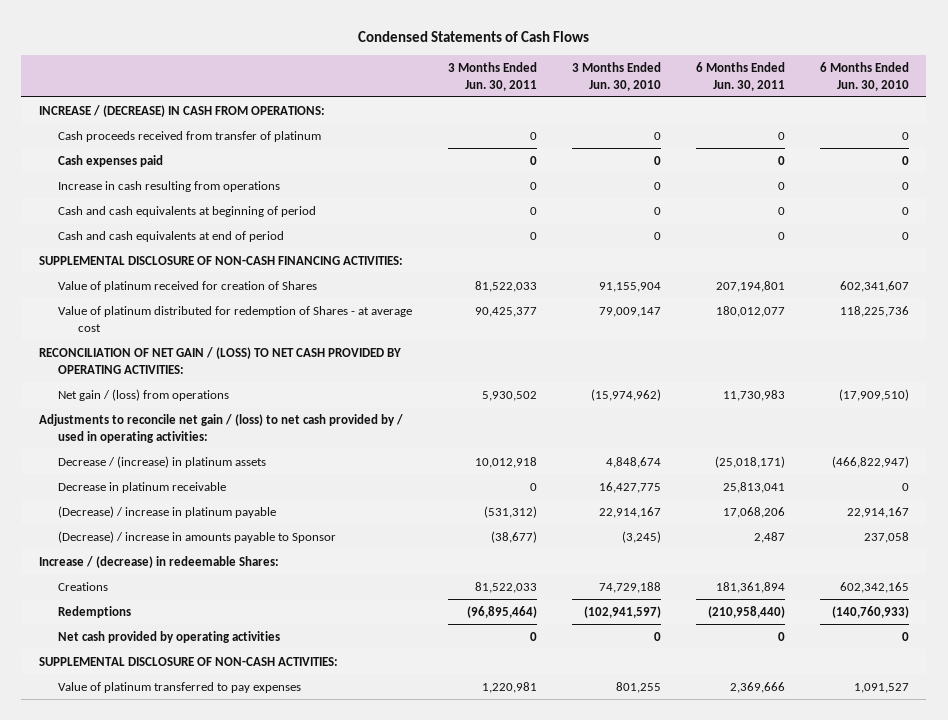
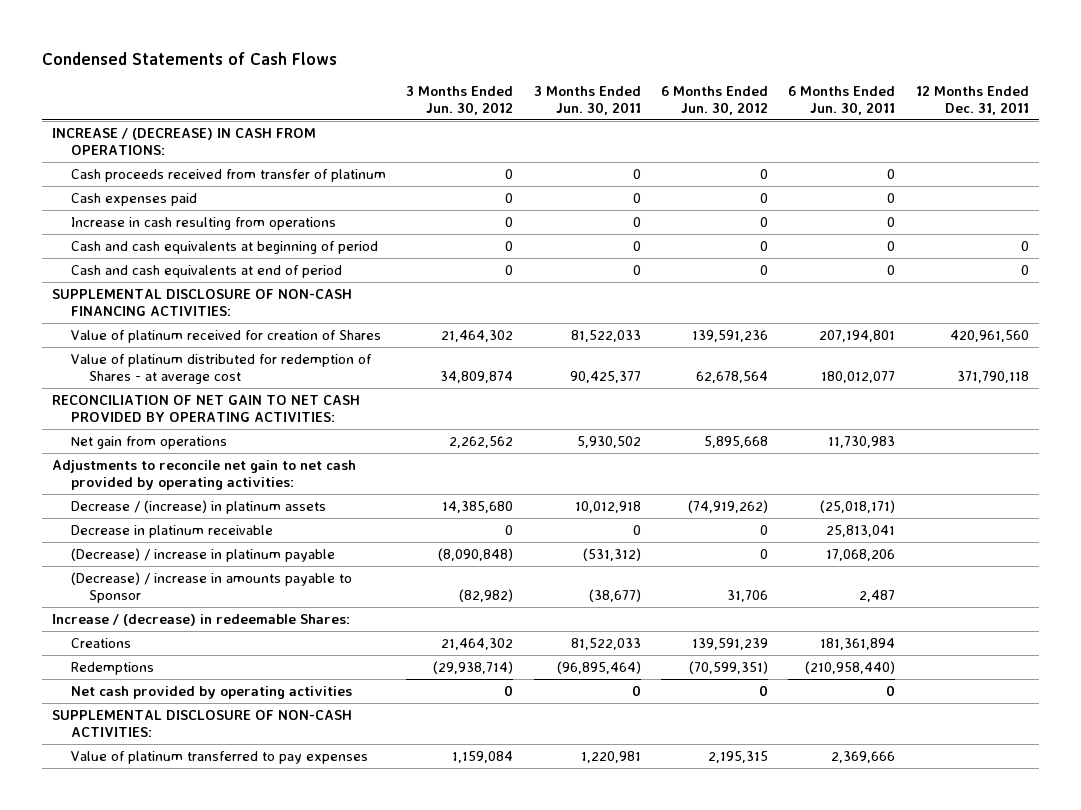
[571,61,661,91] 3 Months Ended Jun. 30, 2010 -> none
[819,61,909,91] 6 Months Ended Jun. 30, 2010 -> none
none -> [406,86,514,115] 3 Months Ended Jun. 30, 2012
none -> [660,86,768,115] 6 Months Ended Jun. 30, 2012
none -> [915,86,1029,115] 12 Months Ended Dec. 31, 2011
[38,346,401,374] RECONCILIATION OF NET GAIN / (LOSS) TO NET CASH PROVIDED BY OPERATING ACTIVITIES: -> [52,394,361,422] RECONCILIATION OF NET GAIN TO NET CASH PROVIDED BY OPERATING ACTIVITIES:
[58,388,230,401] Net gain / (loss) from operations -> [70,435,227,449] Net gain from operations
[38,413,403,443] Adjustments to reconcile net gain / (loss) to net cash provided by / used in operating activities: -> [52,459,357,490] Adjustments to reconcile net gain to net cash provided by operating activities:

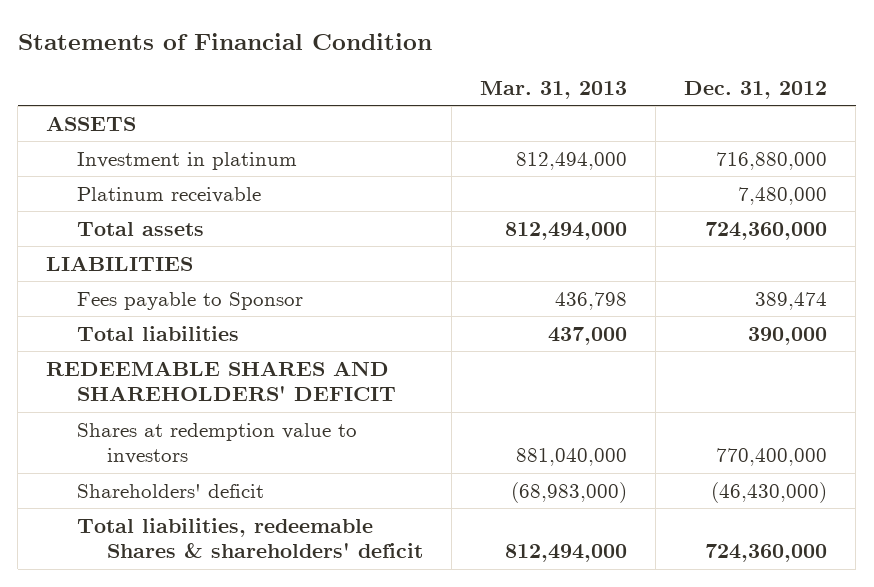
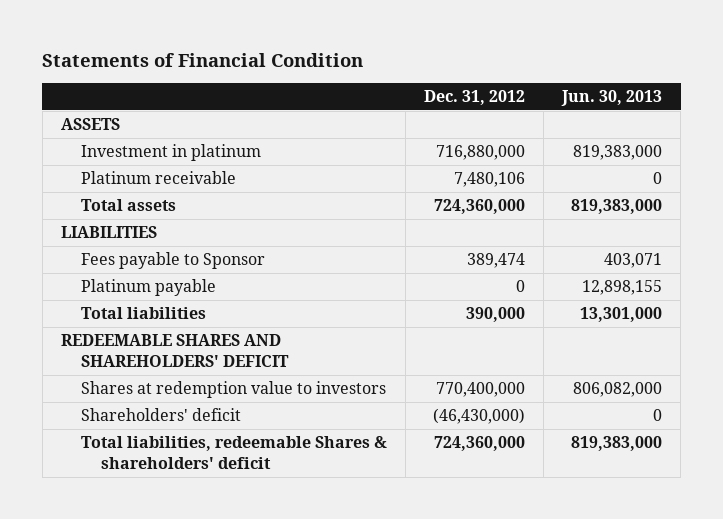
[480,80,628,99] Mar. 31, 2013 -> none
none -> [561,89,663,106] Jun. 30, 2013
[738,186,828,205] 7,480,000 -> [453,172,525,188] 7,480,106
none -> [80,279,216,297] Platinum payable

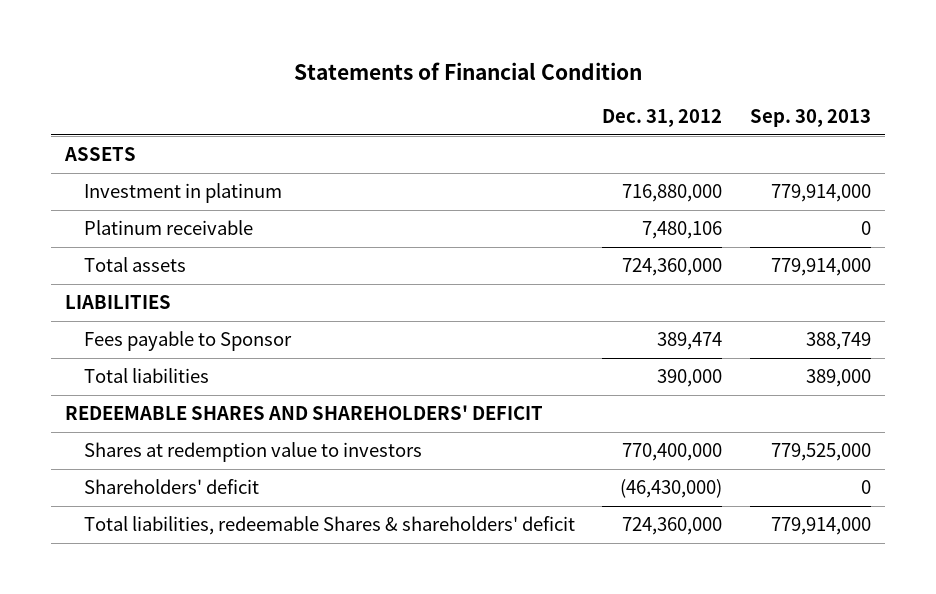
[561,89,663,106] Jun. 30, 2013 -> none
none -> [749,109,871,128] Sep. 30, 2013
[80,279,216,297] Platinum payable -> none

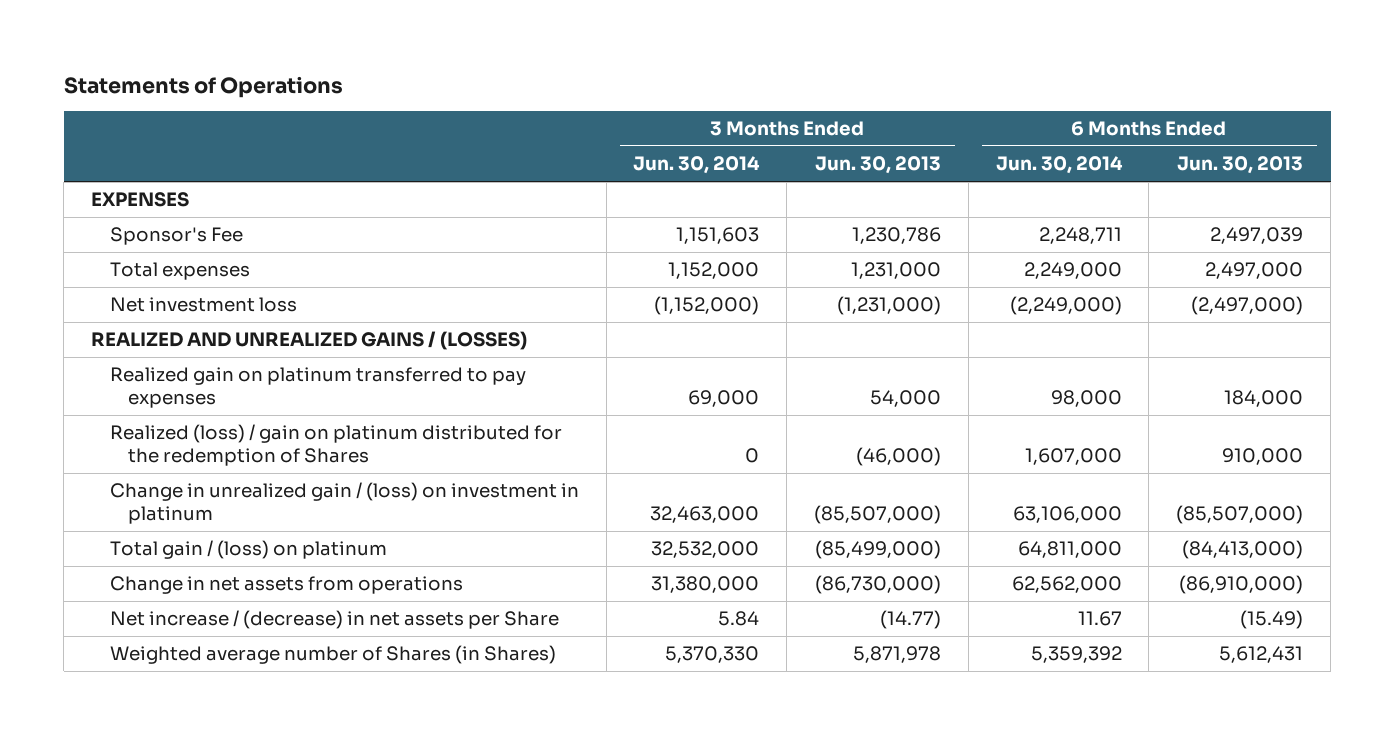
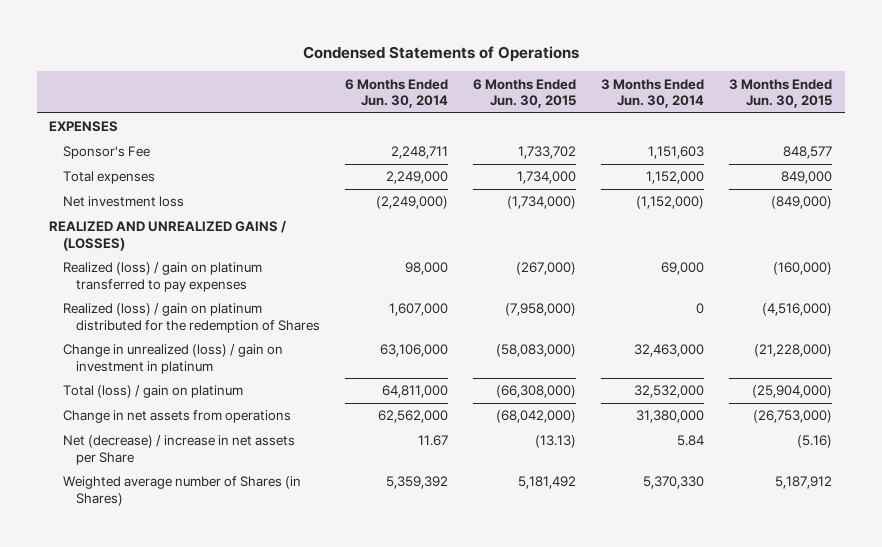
[63,75,343,98] Statements of Operations -> [302,45,579,62] Condensed Statements of Operations
[815,156,942,175] Jun. 30, 2013 -> none
[1177,156,1304,175] Jun. 30, 2013 -> none
none -> [473,78,577,109] 6 Months Ended Jun. 30, 2015
none -> [729,78,833,109] 3 Months Ended Jun. 30, 2015
[109,367,526,409] Realized gain on platinum transferred to pay expenses -> [62,262,262,292] Realized (loss) / gain on platinum transferred to pay expenses
[109,482,579,525] Change in unrealized gain / (loss) on investment in platinum -> [62,344,283,374] Change in unrealized (loss) / gain on investment in platinum
[109,540,387,560] Total gain / (loss) on platinum -> [62,385,243,399] Total (loss) / gain on platinum
[109,610,559,630] Net increase / (decrease) in net assets per Share -> [62,435,295,465] Net (decrease) / increase in net assets per Share

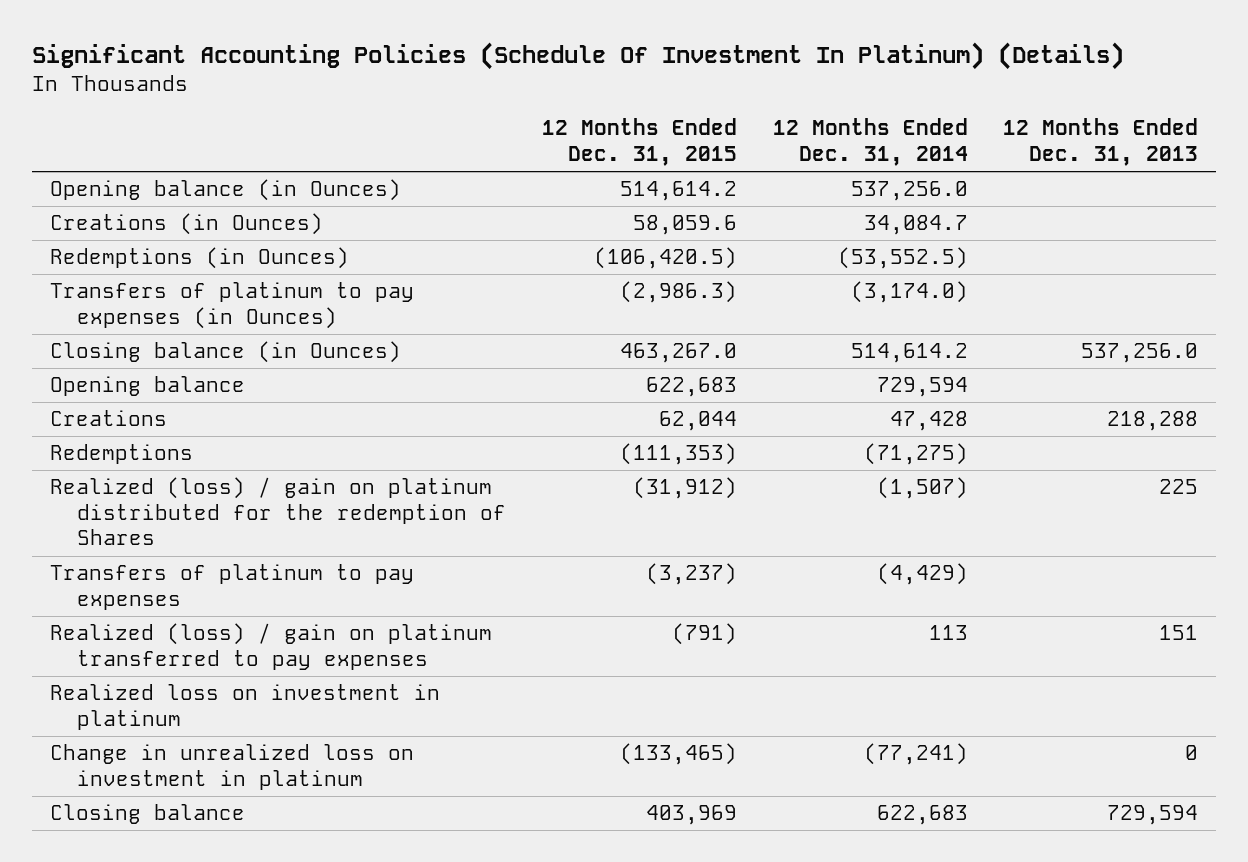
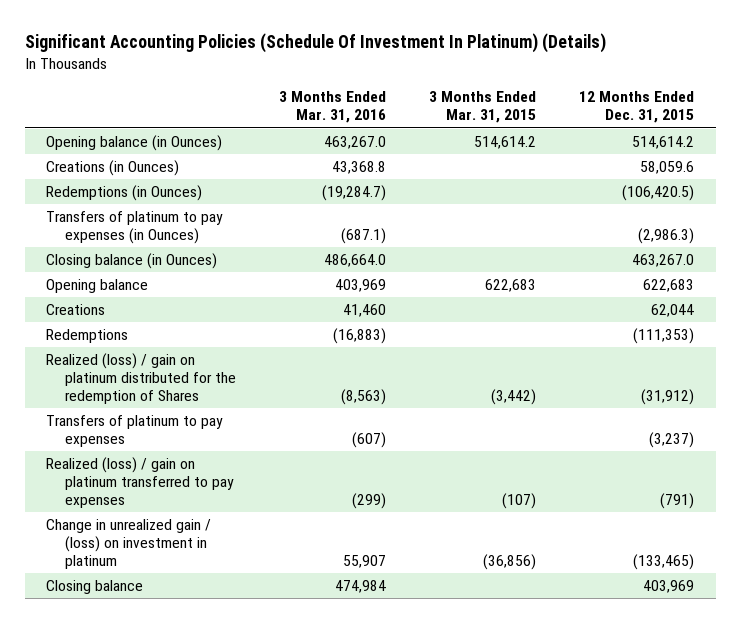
[772,118,968,166] 12 Months Ended Dec. 31, 2014 -> none
[1003,118,1199,166] 12 Months Ended Dec. 31, 2013 -> none
none -> [279,91,387,124] 3 Months Ended Mar. 31, 2016
none -> [429,91,537,124] 3 Months Ended Mar. 31, 2015
[49,684,440,730] Realized loss on investment in platinum -> none
[49,744,414,790] Change in unrealized loss on investment in platinum -> [46,518,212,570] Change in unrealized gain / (loss) on investment in platinum

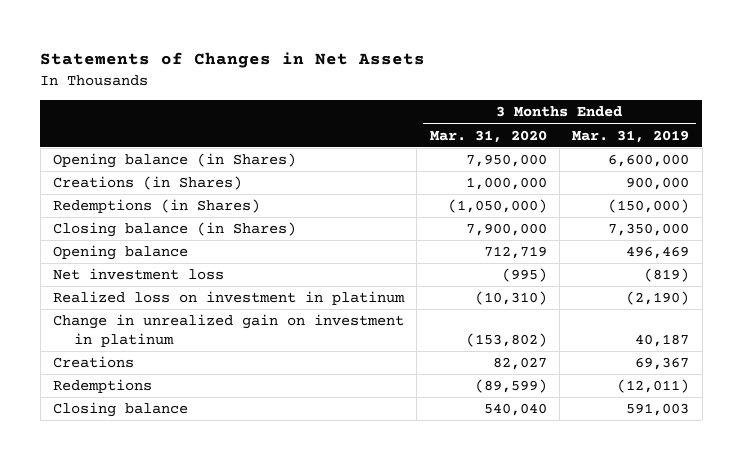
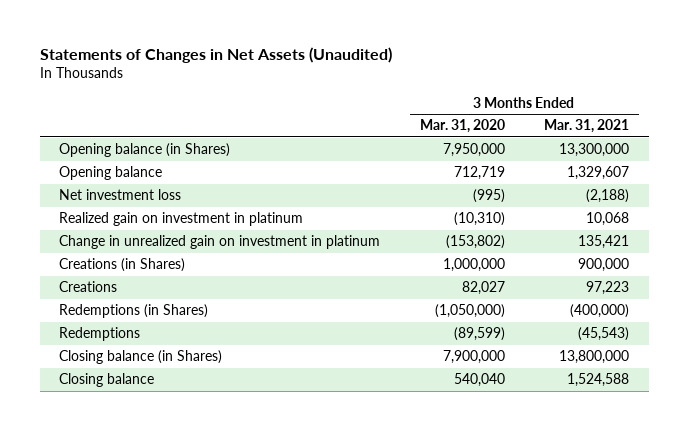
[40,52,426,69] Statements of Changes in Net Assets -> [39,47,392,64] Statements of Changes in Net Assets (Unaudited)
[572,129,690,143] Mar. 31, 2019 -> none
none -> [543,119,629,134] Mar. 31, 2021
[53,291,406,306] Realized loss on investment in platinum -> [59,212,304,227] Realized gain on investment in platinum
[53,176,243,191] Creations (in Shares) -> [59,258,186,273] Creations (in Shares)
[53,199,261,214] Redemptions (in Shares) -> [59,304,209,319] Redemptions (in Shares)
[53,222,297,238] Closing balance (in Shares) -> [59,350,223,365] Closing balance (in Shares)

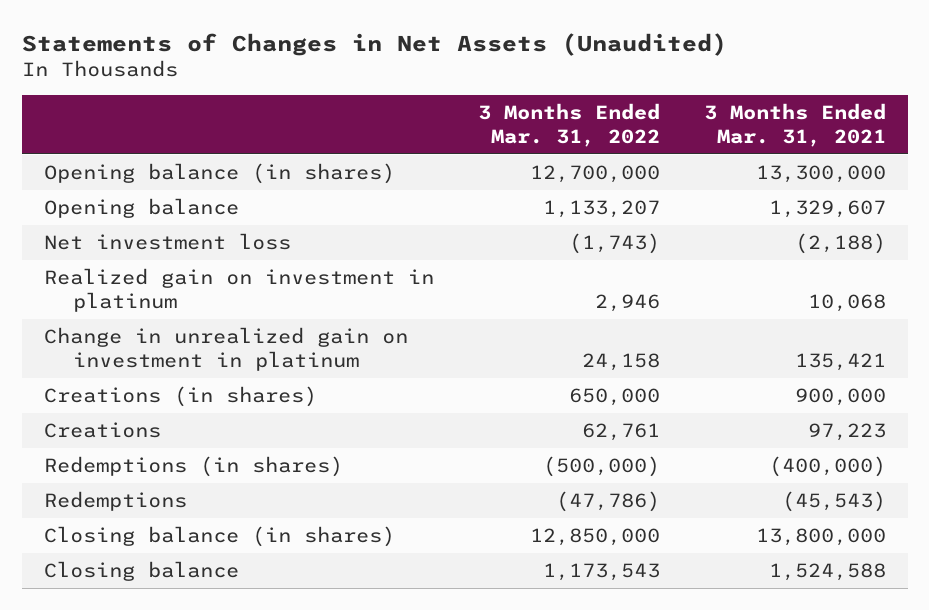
[419,119,505,134] Mar. 31, 2020 -> none
none -> [477,103,660,147] 3 Months Ended Mar. 31, 2022
[59,143,231,158] Opening balance (in Shares) -> [43,163,395,185] Opening balance (in shares)
[59,258,186,273] Creations (in Shares) -> [43,386,317,408] Creations (in shares)
[59,304,209,319] Redemptions (in Shares) -> [43,456,343,478] Redemptions (in shares)
[59,350,223,365] Closing balance (in Shares) -> [43,526,395,548] Closing balance (in shares)

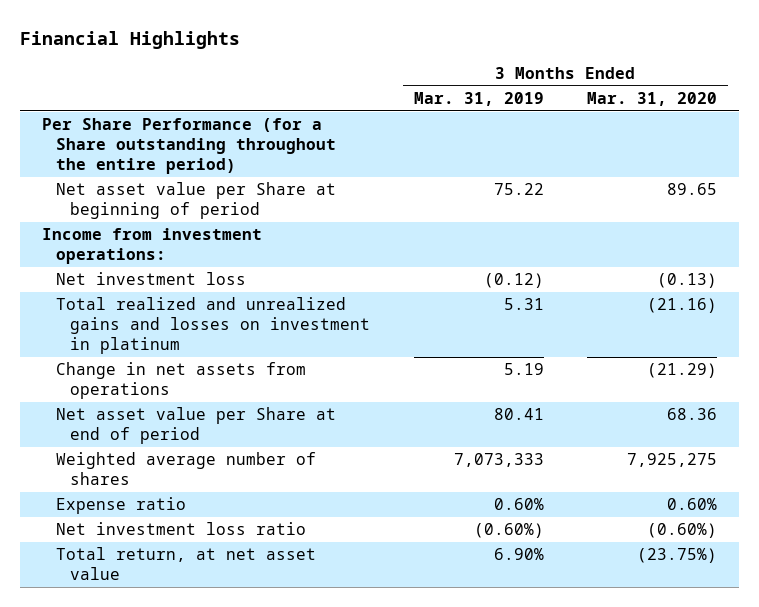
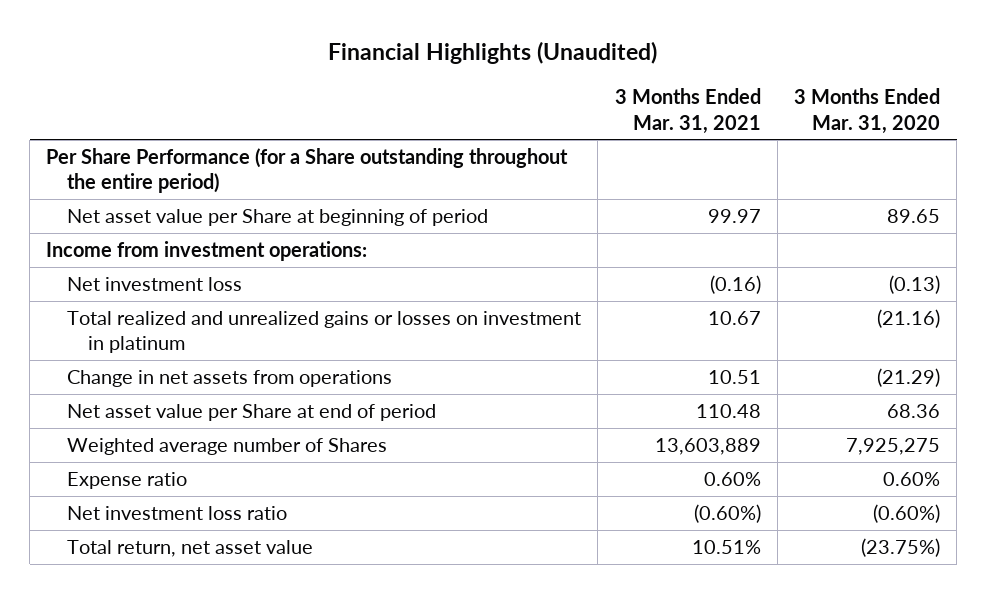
[20,30,241,49] Financial Highlights -> [328,41,658,65] Financial Highlights (Unaudited)
[413,91,544,106] Mar. 31, 2019 -> none
none -> [614,88,761,134] 3 Months Ended Mar. 31, 2021
[56,297,370,354] Total realized and unrealized gains and losses on investment in platinum -> [67,311,582,354] Total realized and unrealized gains or losses on investment in platinum
[56,452,317,486] Weighted average number of shares -> [67,438,388,456] Weighted average number of Shares
[56,547,317,581] Total return, at net asset value -> [67,540,314,558] Total return, net asset value

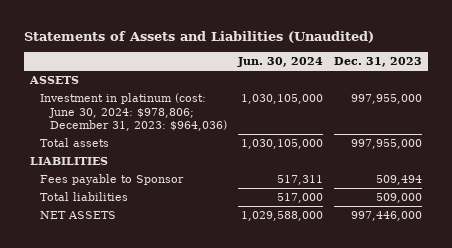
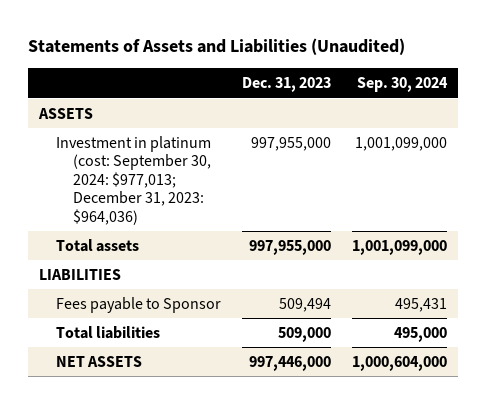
[236,57,323,68] Jun. 30, 2024 -> none
none -> [357,77,449,93] Sep. 30, 2024
[39,93,227,132] Investment in platinum (cost: June 30, 2024: $978,806; December 31, 2023: $964,036) -> [55,135,212,225] Investment in platinum (cost: September 30, 2024: $977,013; December 31, 2023: $964,036)

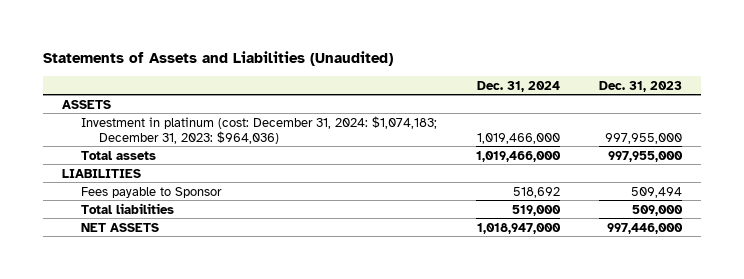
[357,77,449,93] Sep. 30, 2024 -> none
none -> [476,80,560,92] Dec. 31, 2024
[55,135,212,225] Investment in platinum (cost: September 30, 2024: $977,013; December 31, 2023: $964,036) -> [80,115,437,144] Investment in platinum (cost: December 31, 2024: $1,074,183; December 31, 2023: $964,036)

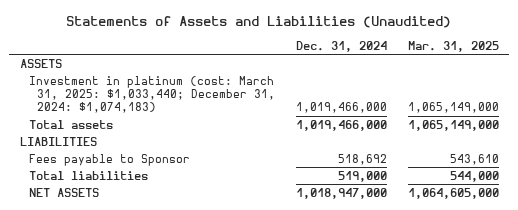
[598,80,682,92] Dec. 31, 2023 -> none
none -> [407,40,499,52] Mar. 31, 2025
[80,115,437,144] Investment in platinum (cost: December 31, 2024: $1,074,183; December 31, 2023: $964,036) -> [28,75,276,114] Investment in platinum (cost: March 31, 2025: $1,033,440; December 31, 2024: $1,074,183)

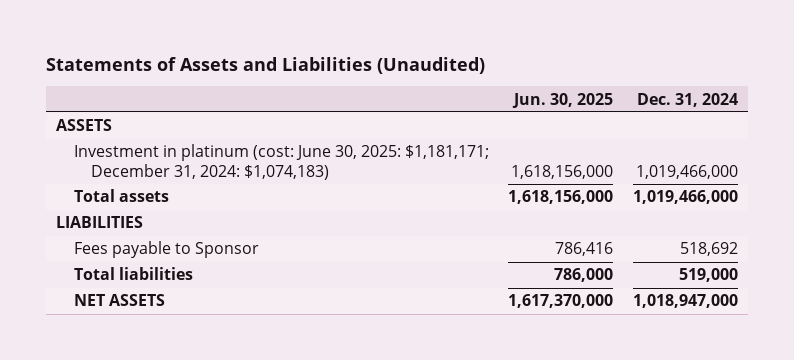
[407,40,499,52] Mar. 31, 2025 -> none
none -> [512,92,614,108] Jun. 30, 2025
[28,75,276,114] Investment in platinum (cost: March 31, 2025: $1,033,440; December 31, 2024: $1,074,183) -> [73,144,489,181] Investment in platinum (cost: June 30, 2025: $1,181,171; December 31, 2024: $1,074,183)

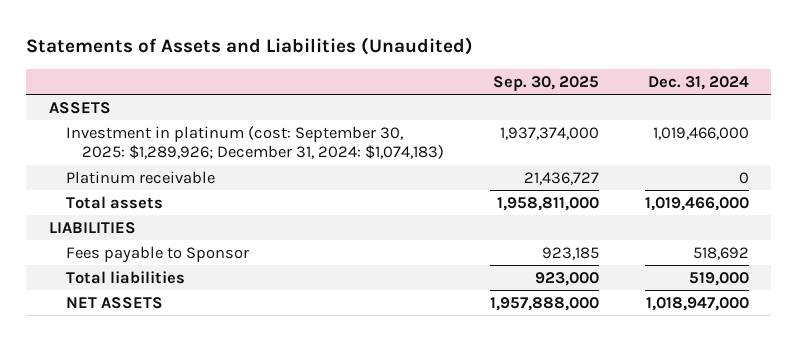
[512,92,614,108] Jun. 30, 2025 -> none
none -> [492,75,599,91] Sep. 30, 2025
[73,144,489,181] Investment in platinum (cost: June 30, 2025: $1,181,171; December 31, 2024: $1,074,183) -> [65,125,445,160] Investment in platinum (cost: September 30, 2025: $1,289,926; December 31, 2024: $1,074,183)
none -> [65,170,215,184] Platinum receivable

